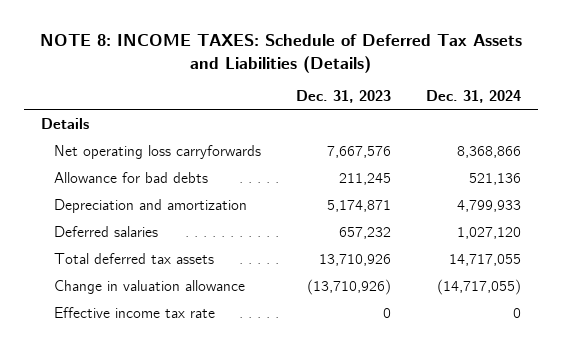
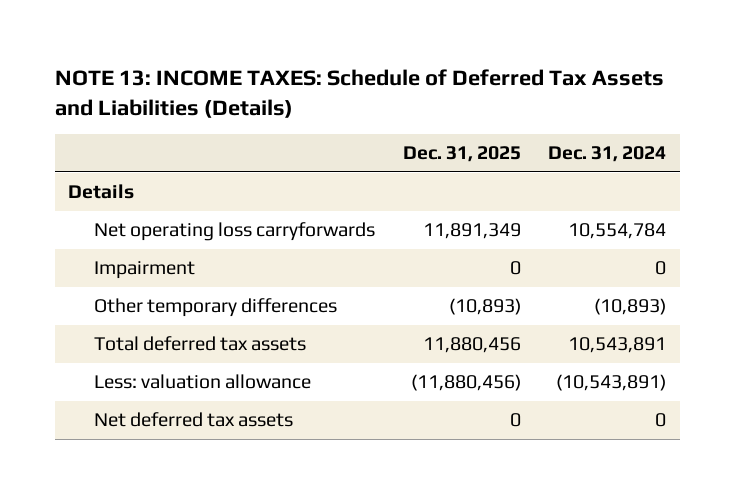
[39,34,522,73] NOTE 8: INCOME TAXES: Schedule of Deferred Tax Assets and Liabilities (Details) -> [54,68,664,118] NOTE 13: INCOME TAXES: Schedule of Deferred Tax Assets and Liabilities (Details)
[295,90,391,104] Dec. 31, 2023 -> none
none -> [402,146,521,163] Dec. 31, 2025
[54,172,209,184] Allowance for bad debts -> none
[54,199,248,214] Depreciation and amortization -> none
[54,226,159,238] Deferred salaries -> none
[456,146,521,159] 8,368,866 -> [568,223,667,240] 10,554,784
none -> [94,261,196,280] Impairment
none -> [94,298,338,318] Other temporary differences
[448,254,521,267] 14,717,055 -> [568,337,667,354] 10,543,891
[54,280,246,295] Change in valuation allowance -> [94,374,312,390] Less: valuation allowance
[436,279,521,296] (14,717,055) -> [556,374,667,392] (10,543,891)
[54,307,216,319] Effective income tax rate -> [94,412,294,428] Net deferred tax assets

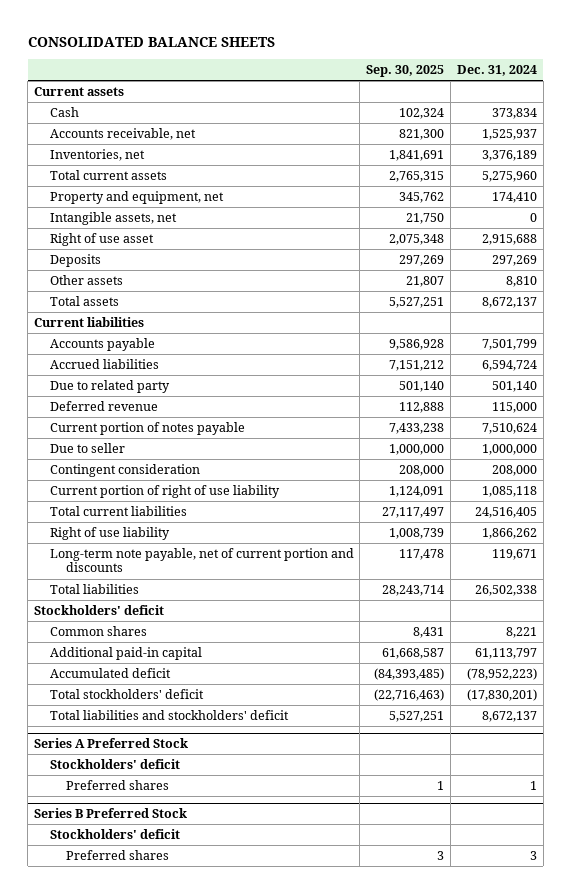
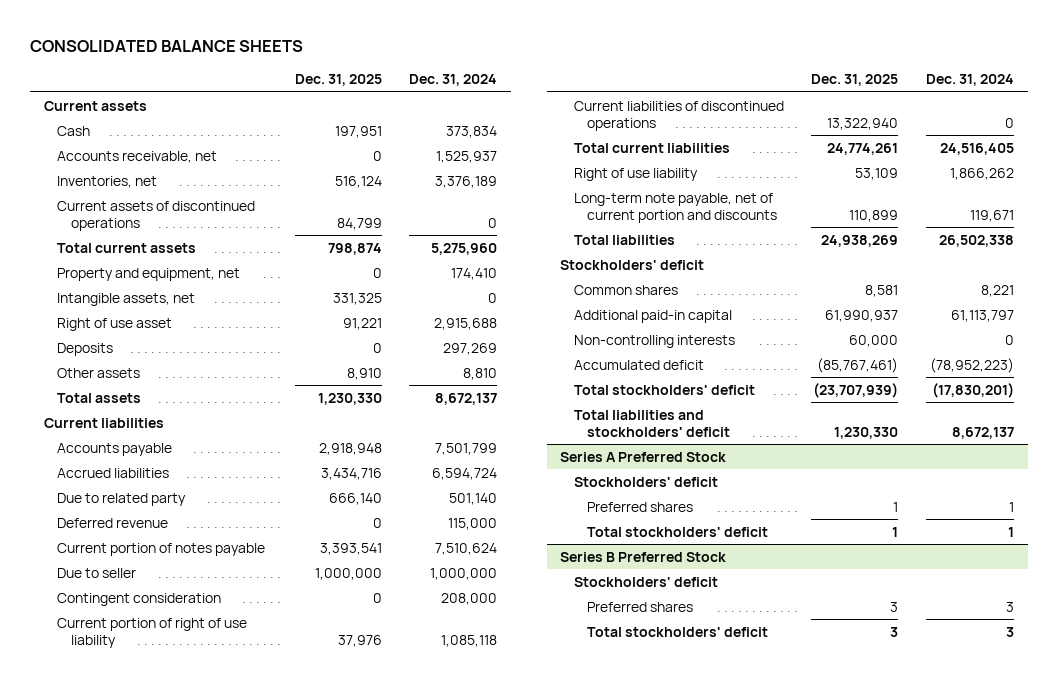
[366,64,445,77] Sep. 30, 2025 -> none
none -> [294,74,382,87] Dec. 31, 2025
none -> [57,200,256,231] Current assets of discontinued operations
none -> [573,100,784,131] Current liabilities of discontinued operations
none -> [573,334,735,348] Non-controlling interests
none -> [587,526,769,537] Total stockholders' deficit
none -> [587,626,769,637] Total stockholders' deficit

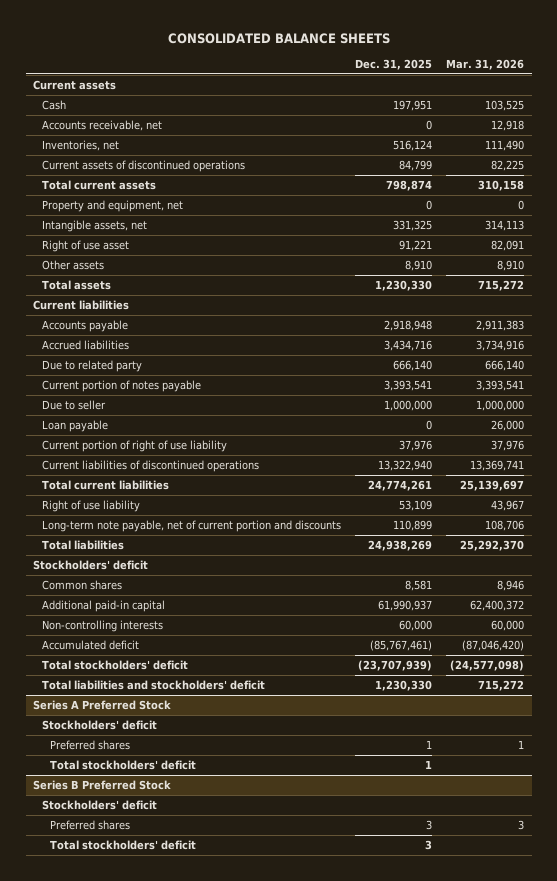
[409,74,498,87] Dec. 31, 2024 -> none
none -> [446,58,525,70] Mar. 31, 2026
[57,342,114,356] Deposits -> none
[57,517,169,528] Deferred revenue -> none
[57,592,222,606] Contingent consideration -> none
none -> [41,420,108,433] Loan payable

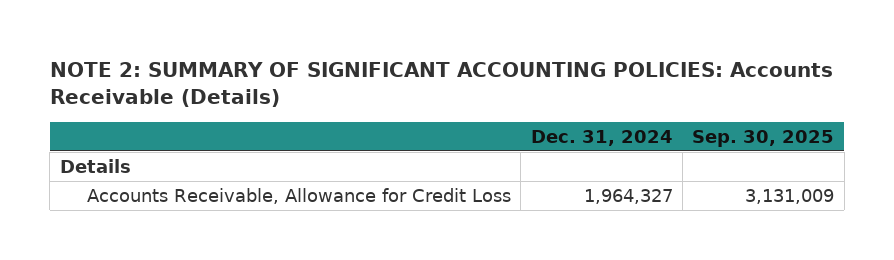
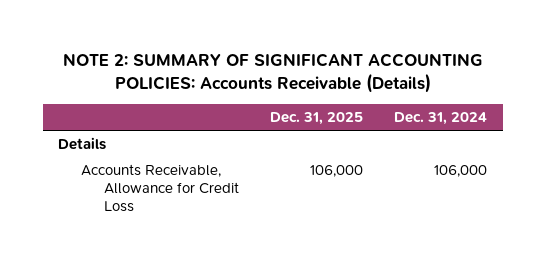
[692,129,835,147] Sep. 30, 2025 -> none
none -> [269,112,363,126] Dec. 31, 2025
[583,188,673,204] 1,964,327 -> [434,165,488,178] 106,000

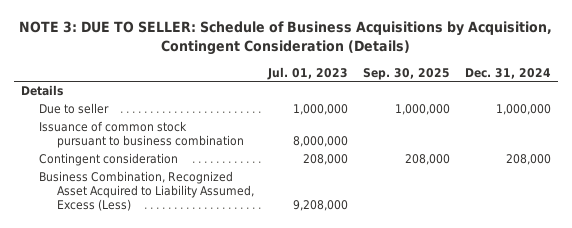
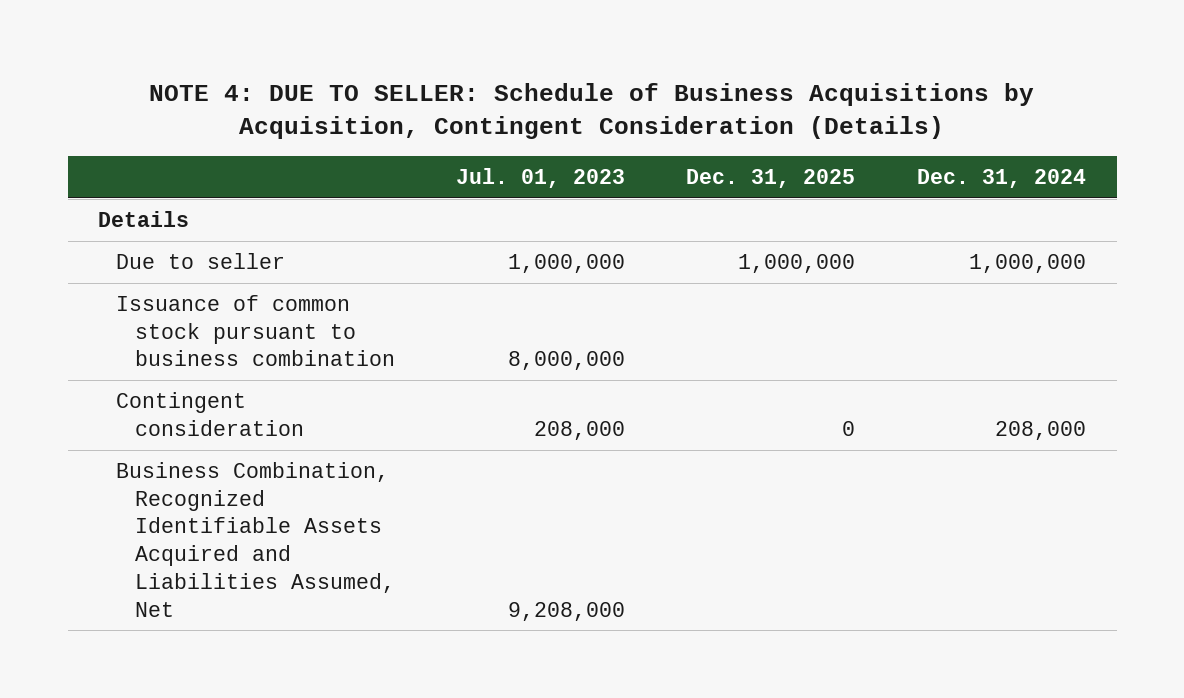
[18,21,552,56] NOTE 3: DUE TO SELLER: Schedule of Business Acquisitions by Acquisition, Contingent Consideration (Details) -> [149,83,1035,140] NOTE 4: DUE TO SELLER: Schedule of Business Acquisitions by Acquisition, Contingent Consideration (Details)
[363,67,451,80] Sep. 30, 2025 -> none
none -> [686,168,856,188] Dec. 31, 2025
[38,171,254,212] Business Combination, Recognized Asset Acquired to Liability Assumed, Excess (Less) -> [116,462,395,617] Business Combination, Recognized Identifiable Assets Acquired and Liabilities Assumed, Net

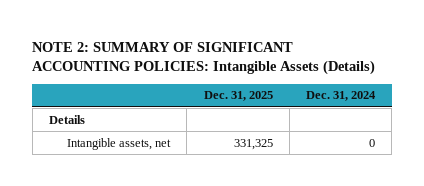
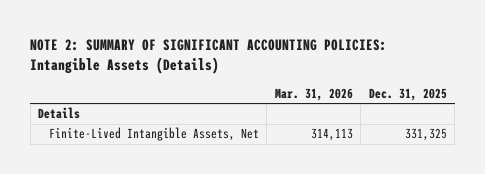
[306,91,377,102] Dec. 31, 2024 -> none
none -> [274,87,353,101] Mar. 31, 2026
[67,137,172,150] Intangible assets, net -> [48,127,259,142] Finite-Lived Intangible Assets, Net

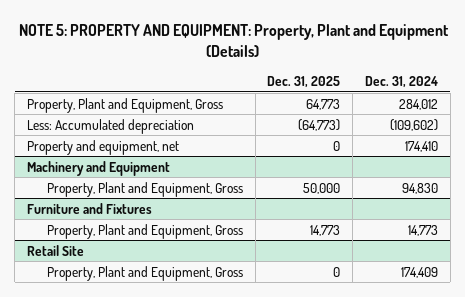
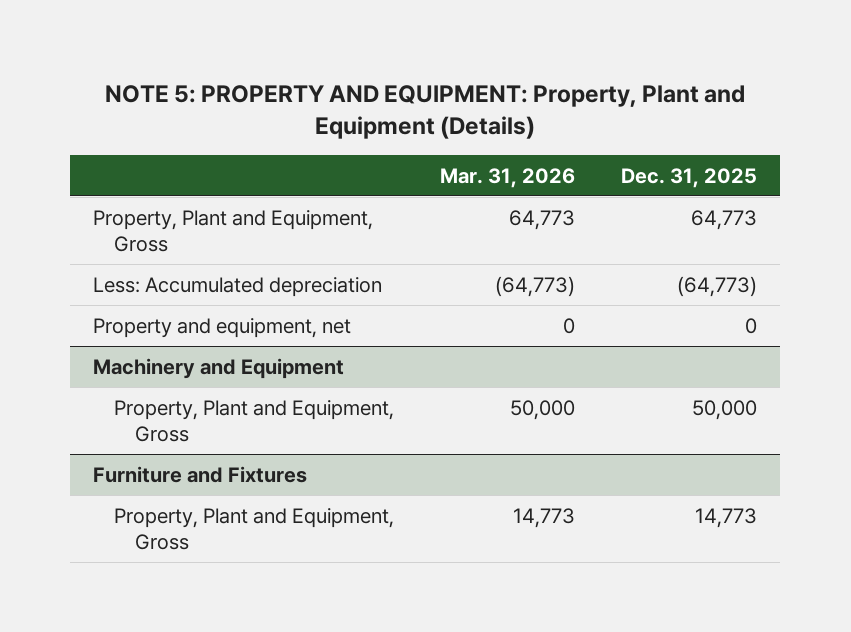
[365,75,439,88] Dec. 31, 2024 -> none
none -> [440,167,576,188] Mar. 31, 2026
[27,244,85,256] Retail Site -> none
[46,265,243,281] Property, Plant and Equipment, Gross -> none

